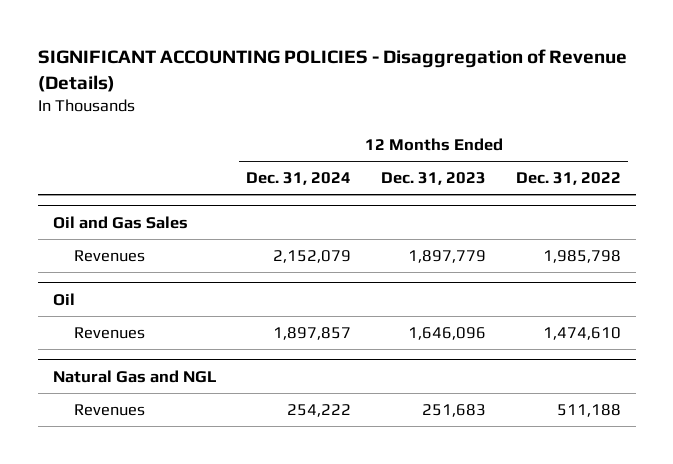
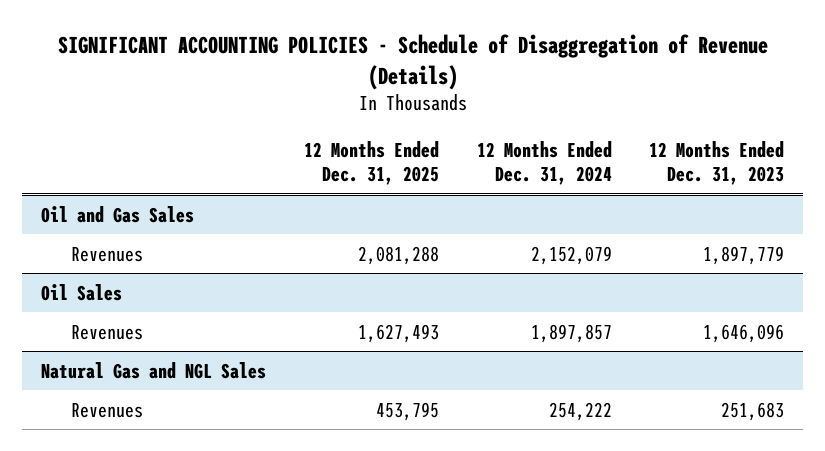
[37,49,627,92] SIGNIFICANT ACCOUNTING POLICIES - Disaggregation of Revenue (Details) -> [57,33,768,90] SIGNIFICANT ACCOUNTING POLICIES - Schedule of Disaggregation of Revenue (Details)
[515,172,621,186] Dec. 31, 2022 -> none
none -> [303,140,439,186] 12 Months Ended Dec. 31, 2025
[52,292,75,306] Oil -> [40,283,122,301] Oil Sales
[52,369,217,383] Natural Gas and NGL -> [40,361,266,379] Natural Gas and NGL Sales

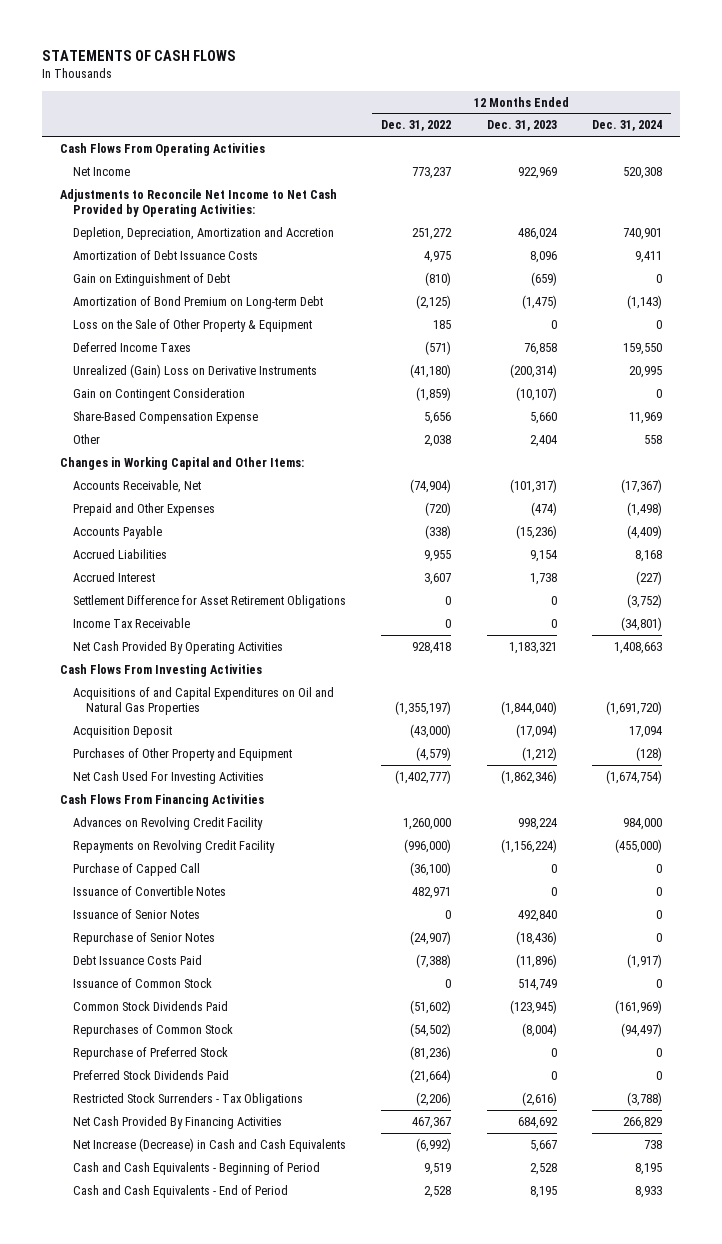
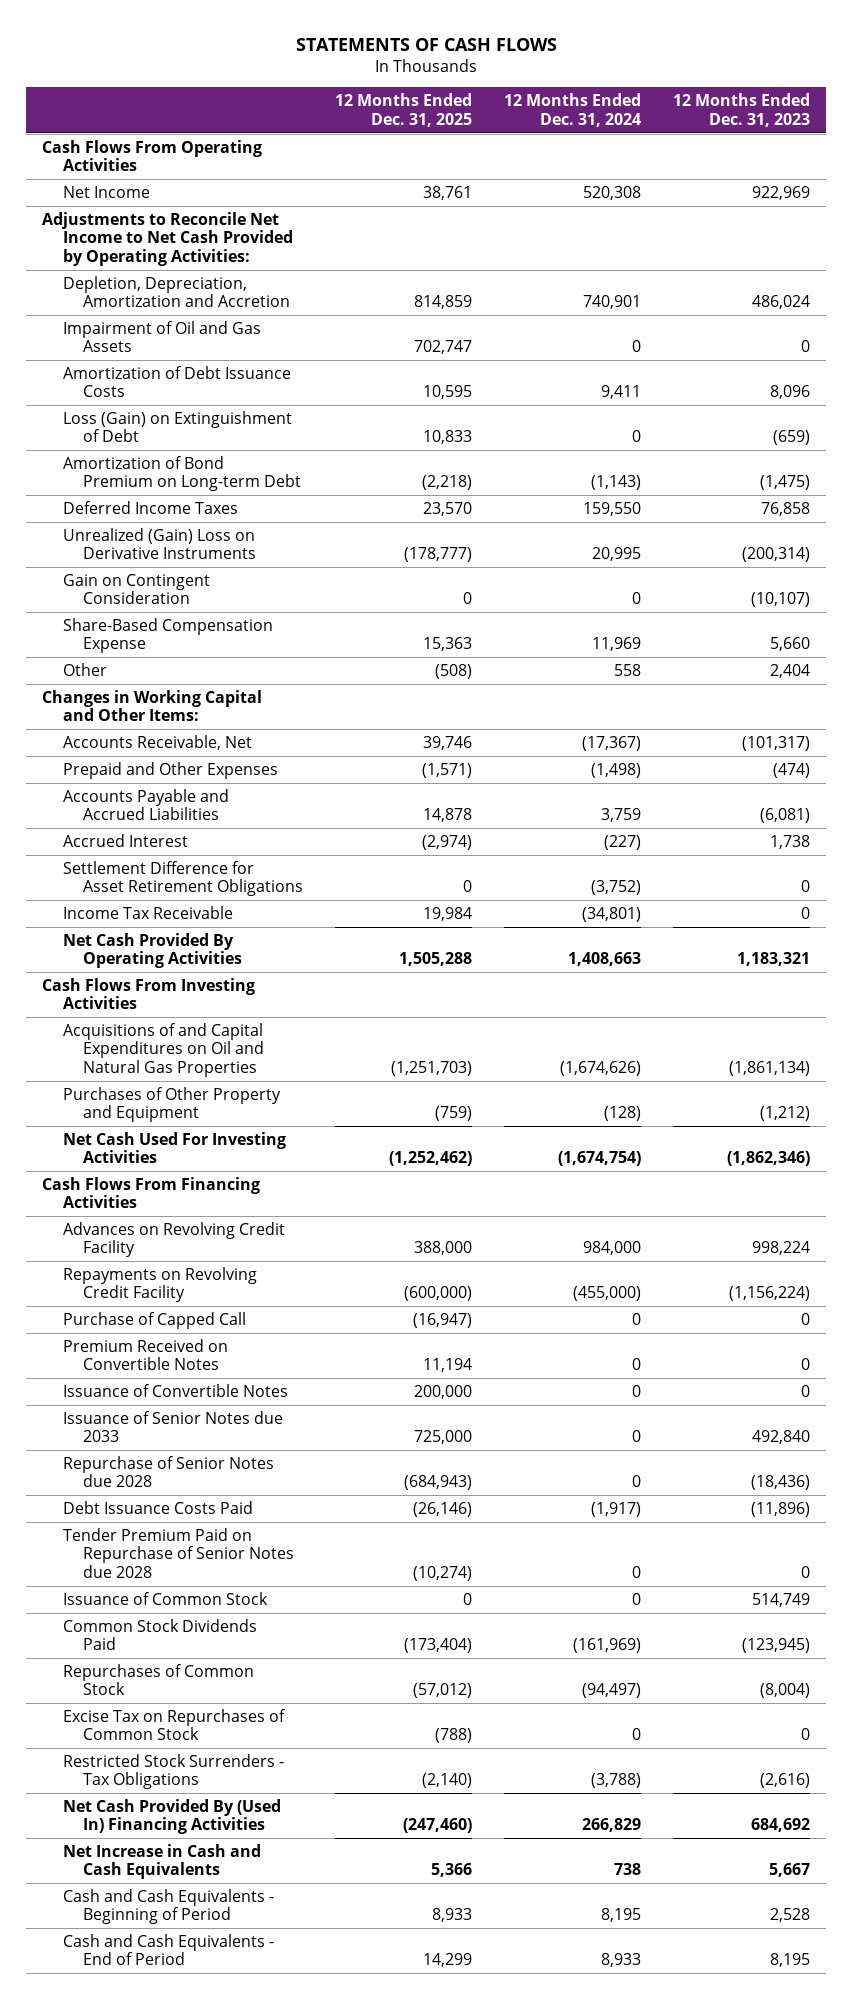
[381,120,452,132] Dec. 31, 2022 -> none
none -> [335,93,473,127] 12 Months Ended Dec. 31, 2025
none -> [62,320,261,353] Impairment of Oil and Gas Assets
[72,272,230,286] Gain on Extinguishment of Debt -> [62,410,292,443] Loss (Gain) on Extinguishment of Debt
[72,318,312,332] Loss on the Sale of Other Property & Equipment -> none
[72,548,167,559] Accrued Liabilities -> none
[72,525,162,539] Accounts Payable -> [62,788,229,821] Accounts Payable and Accrued Liabilities
[515,524,557,539] (15,236) -> [759,808,810,824] (6,081)
[627,524,663,539] (4,409) -> [601,808,642,823] 3,759
[72,725,172,738] Acquisition Deposit -> none
[500,700,557,715] (1,844,040) -> [728,1061,810,1077] (1,861,134)
[606,700,663,715] (1,691,720) -> [560,1061,642,1077] (1,674,626)
none -> [62,1338,228,1371] Premium Received on Convertible Notes
[72,908,200,919] Issuance of Senior Notes -> [62,1410,283,1443] Issuance of Senior Notes due 2033
[72,931,215,945] Repurchase of Senior Notes -> [62,1455,274,1488] Repurchase of Senior Notes due 2028
none -> [62,1527,295,1579] Tender Premium Paid on Repurchase of Senior Notes due 2028
[72,1046,228,1060] Repurchase of Preferred Stock -> none
[72,1069,229,1080] Preferred Stock Dividends Paid -> none
none -> [62,1708,286,1741] Excise Tax on Repurchases of Common Stock
[72,1115,282,1129] Net Cash Provided By Financing Activities -> [62,1798,281,1835] Net Cash Provided By (Used In) Financing Activities
[72,1137,346,1152] Net Increase (Decrease) in Cash and Cash Equivalents -> [62,1843,261,1880] Net Increase in Cash and Cash Equivalents

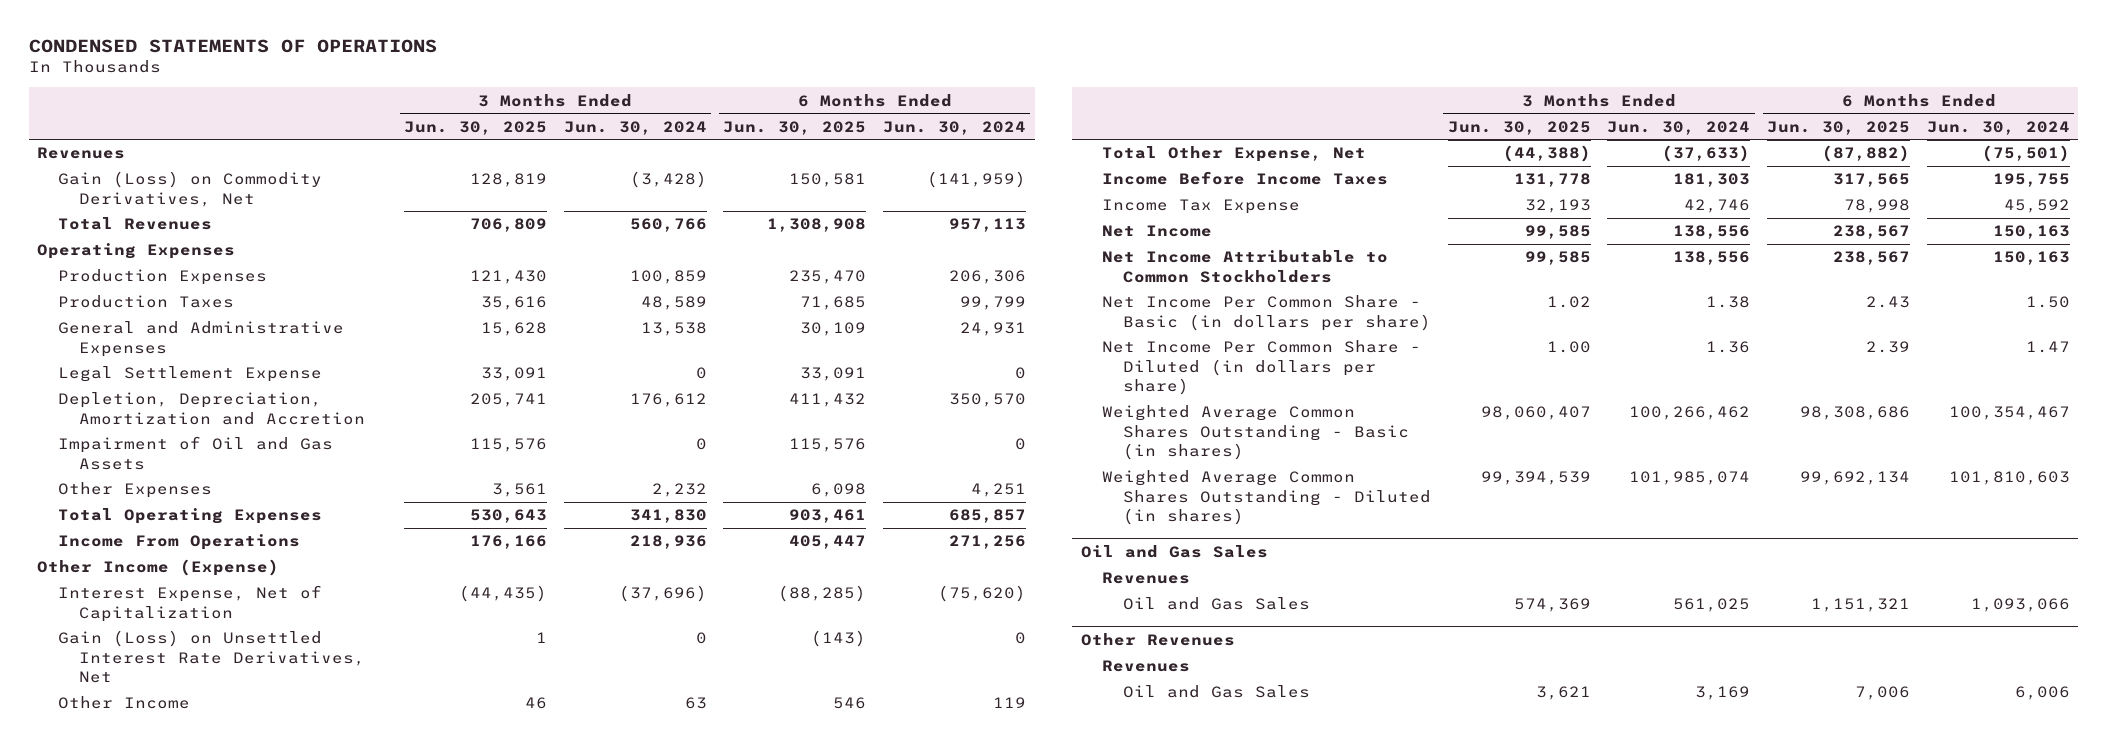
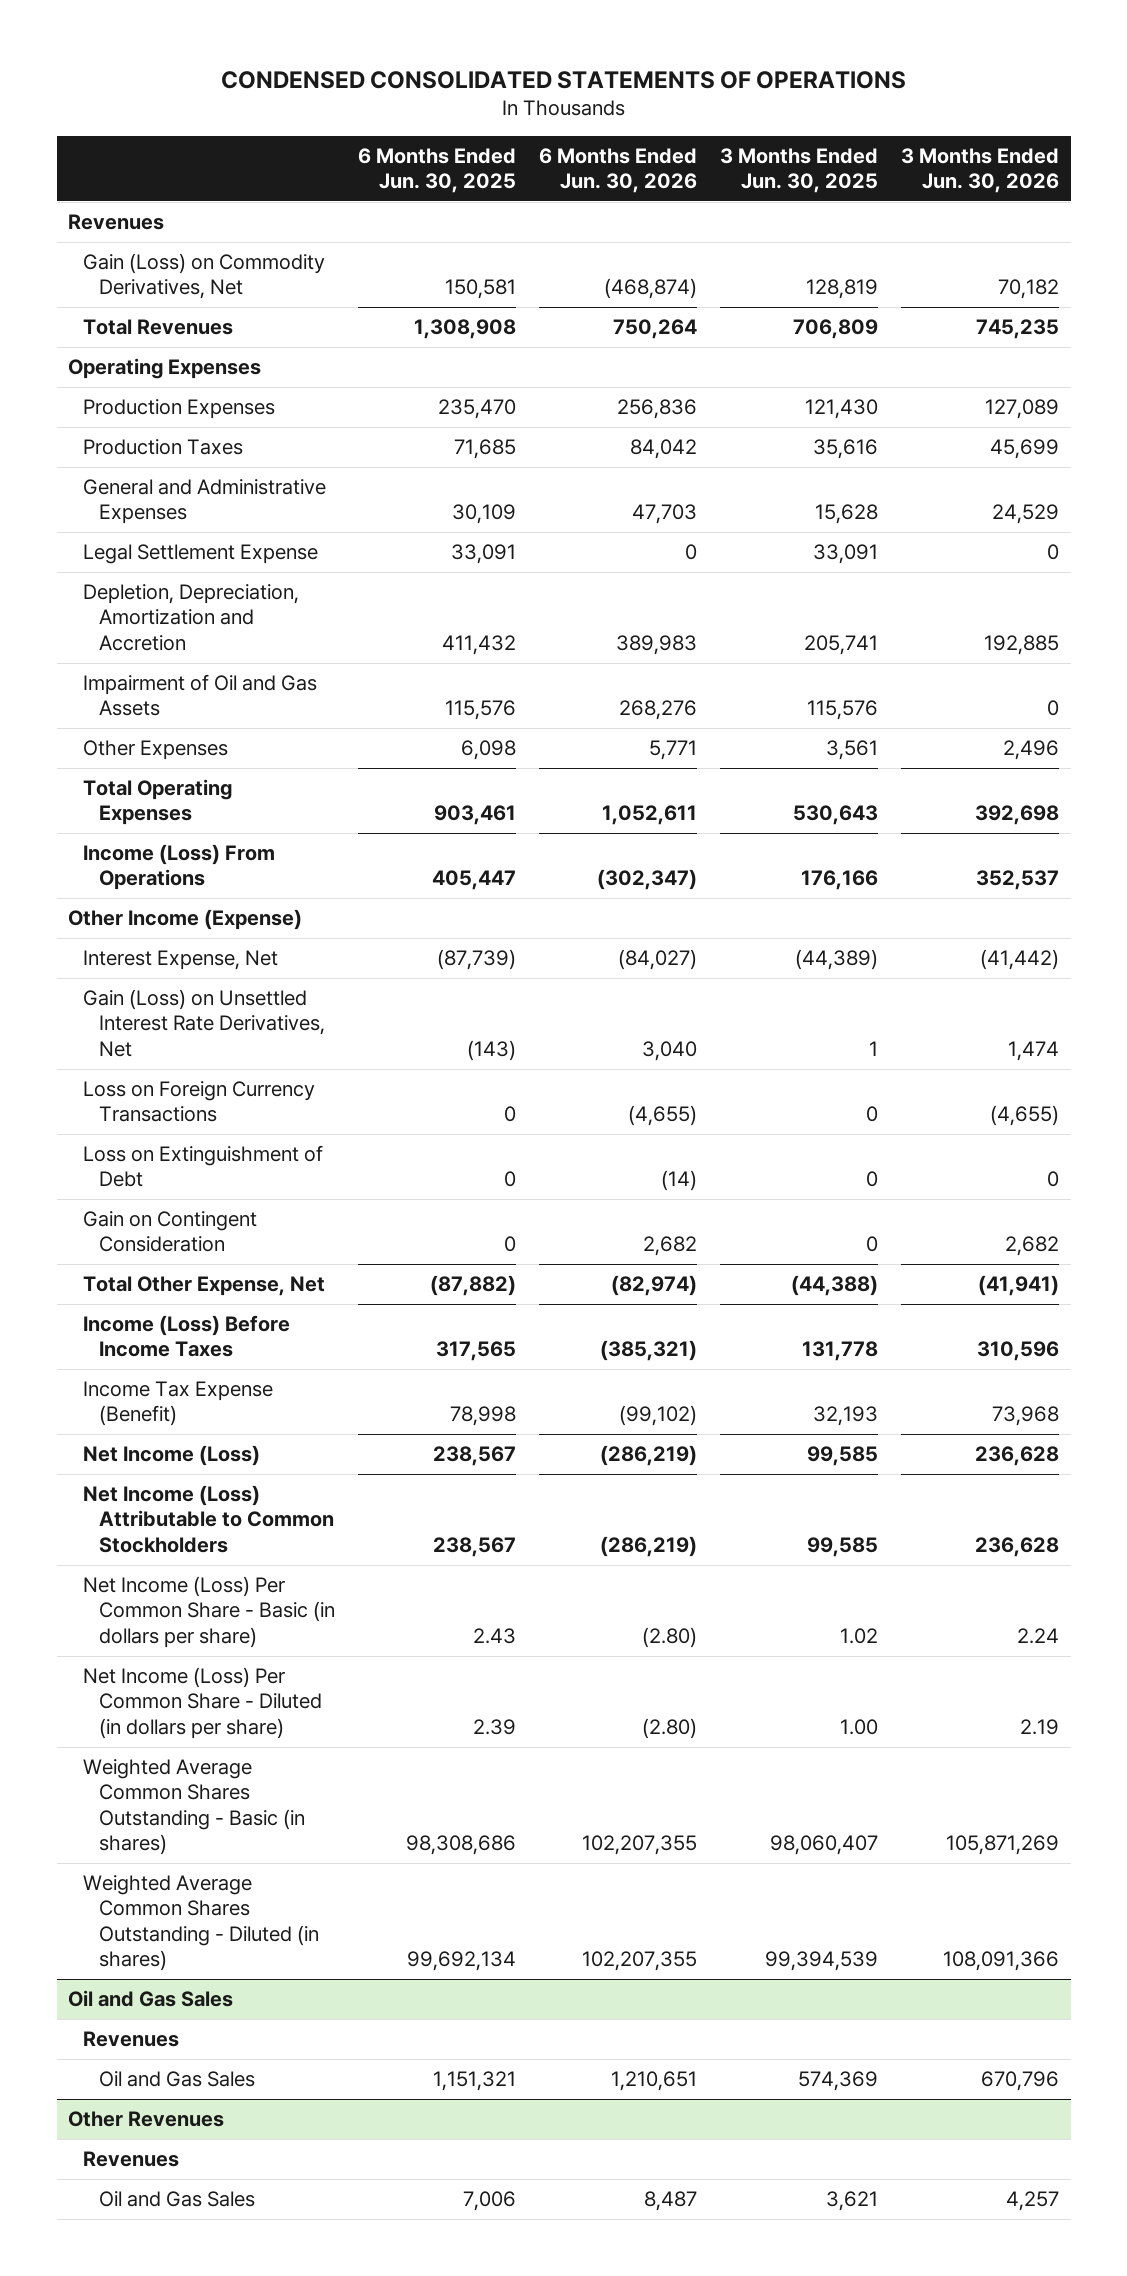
[28,38,437,53] CONDENSED STATEMENTS OF OPERATIONS -> [220,71,906,90] CONDENSED CONSOLIDATED STATEMENTS OF OPERATIONS
[563,120,707,135] Jun. 30, 2024 -> none
[883,120,1027,135] Jun. 30, 2024 -> none
none -> [538,147,697,194] 6 Months Ended Jun. 30, 2026
none -> [901,147,1060,194] 3 Months Ended Jun. 30, 2026
[57,534,300,551] Income From Operations -> [83,844,276,891] Income (Loss) From Operations
[57,585,322,622] Interest Expense, Net of Capitalization -> [83,950,279,971] Interest Expense, Net
[458,585,547,603] (44,435) -> [795,949,879,971] (44,389)
[778,585,867,603] (88,285) -> [436,949,516,971] (87,739)
[57,696,190,710] Other Income -> none
none -> [83,1081,316,1123] Loss on Foreign Currency Transactions
none -> [83,1145,324,1188] Loss on Extinguishment of Debt
none -> [83,1211,258,1253] Gain on Contingent Consideration
[1101,171,1388,186] Income Before Income Taxes -> [83,1315,291,1358] Income (Loss) Before Income Taxes
[1101,199,1300,215] Income Tax Expense -> [83,1381,274,1427] Income Tax Expense (Benefit)
[1101,225,1212,238] Net Income -> [83,1445,261,1467] Net Income (Loss)
[1101,250,1388,283] Net Income Attributable to Common Stockholders -> [83,1485,334,1553] Net Income (Loss) Attributable to Common Stockholders
[1101,295,1431,331] Net Income Per Common Share - Basic (in dollars per share) -> [83,1576,335,1648] Net Income (Loss) Per Common Share - Basic (in dollars per share)
[1101,340,1421,396] Net Income Per Common Share - Diluted (in dollars per share) -> [83,1667,322,1739] Net Income (Loss) Per Common Share - Diluted (in dollars per share)

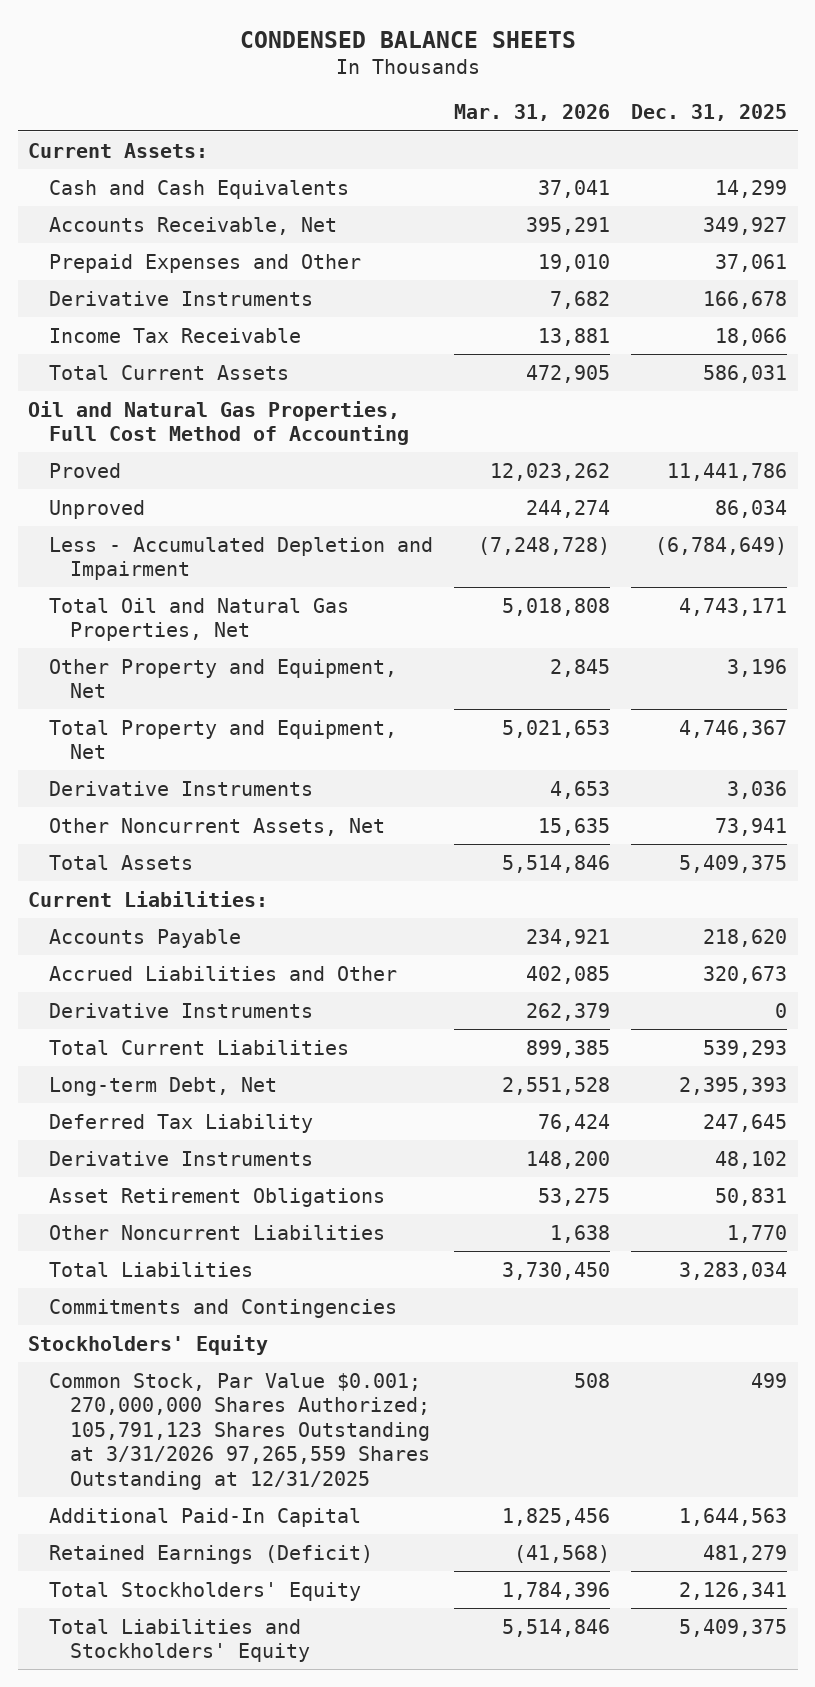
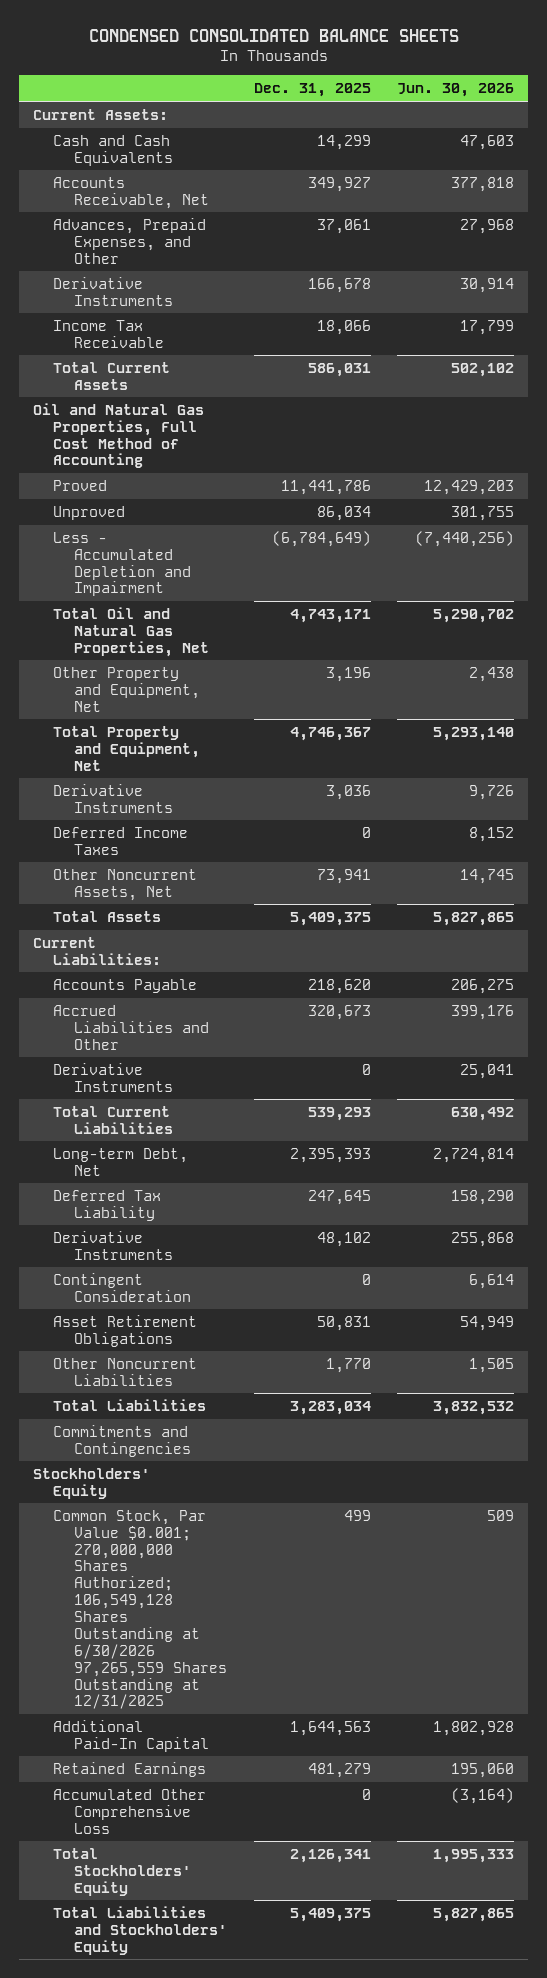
[239,30,576,48] CONDENSED BALANCE SHEETS -> [88,28,459,42] CONDENSED CONSOLIDATED BALANCE SHEETS
[454,104,611,122] Mar. 31, 2026 -> none
none -> [397,83,515,98] Jun. 30, 2026
[48,253,361,273] Prepaid Expenses and Other -> [53,217,207,264] Advances, Prepaid Expenses, and Other
none -> [53,826,189,855] Deferred Income Taxes
none -> [53,1272,191,1302] Contingent Consideration
[48,1372,430,1490] Common Stock, Par Value $0.001; 270,000,000 Shares Authorized; 105,791,123 Shares Outstanding at 3/31/2026 97,265,559 Shares Outstanding at 12/31/2025 -> [53,1509,227,1710] Common Stock, Par Value $0.001; 270,000,000 Shares Authorized; 106,549,128 Shares Outstanding at 6/30/2026 97,265,559 Shares Outstanding at 12/31/2025
[48,1544,373,1564] Retained Earnings (Deficit) -> [53,1761,207,1777] Retained Earnings
none -> [53,1788,207,1834] Accumulated Other Comprehensive Loss

